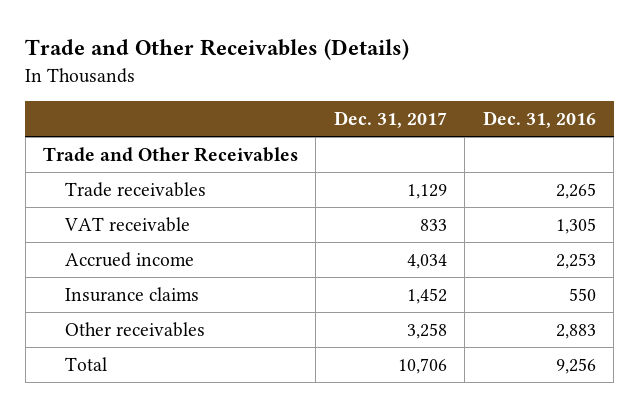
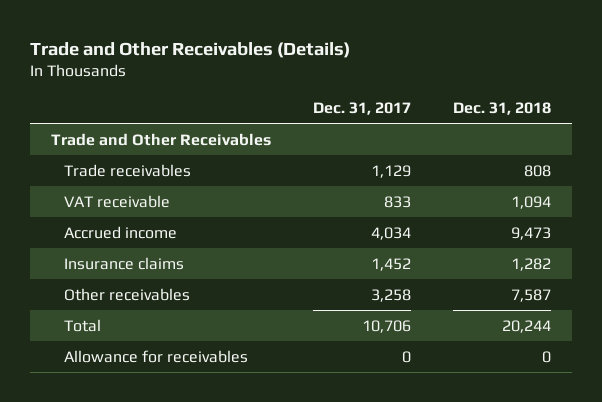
[482,111,596,129] Dec. 31, 2016 -> none
none -> [453,101,552,115] Dec. 31, 2018
none -> [64,349,249,363] Allowance for receivables

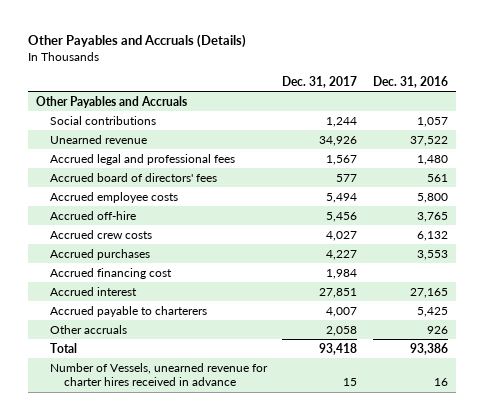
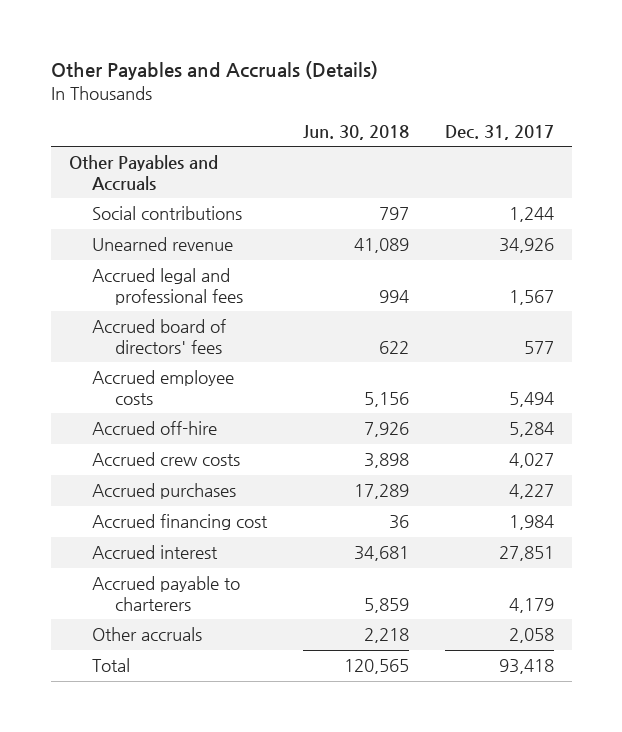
[372,75,448,88] Dec. 31, 2016 -> none
none -> [302,124,409,140] Jun. 30, 2018
[326,211,358,222] 5,456 -> [508,422,554,438] 5,284
[326,306,358,317] 4,007 -> [508,597,554,613] 4,179
[49,362,268,386] Number of Vessels, unearned revenue for charter hires received in advance -> none

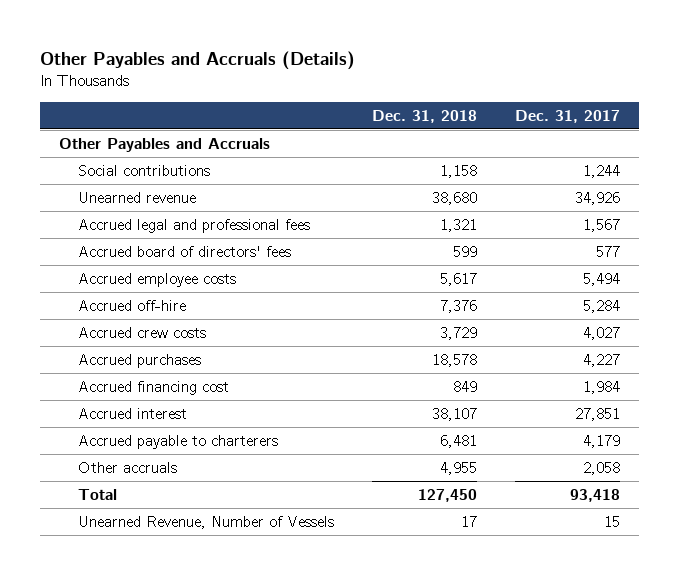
[302,124,409,140] Jun. 30, 2018 -> none
none -> [371,109,477,123] Dec. 31, 2018
none -> [77,515,334,529] Unearned Revenue, Number of Vessels

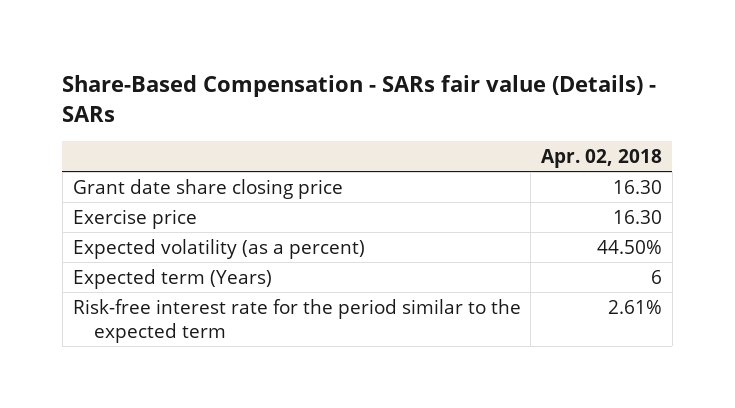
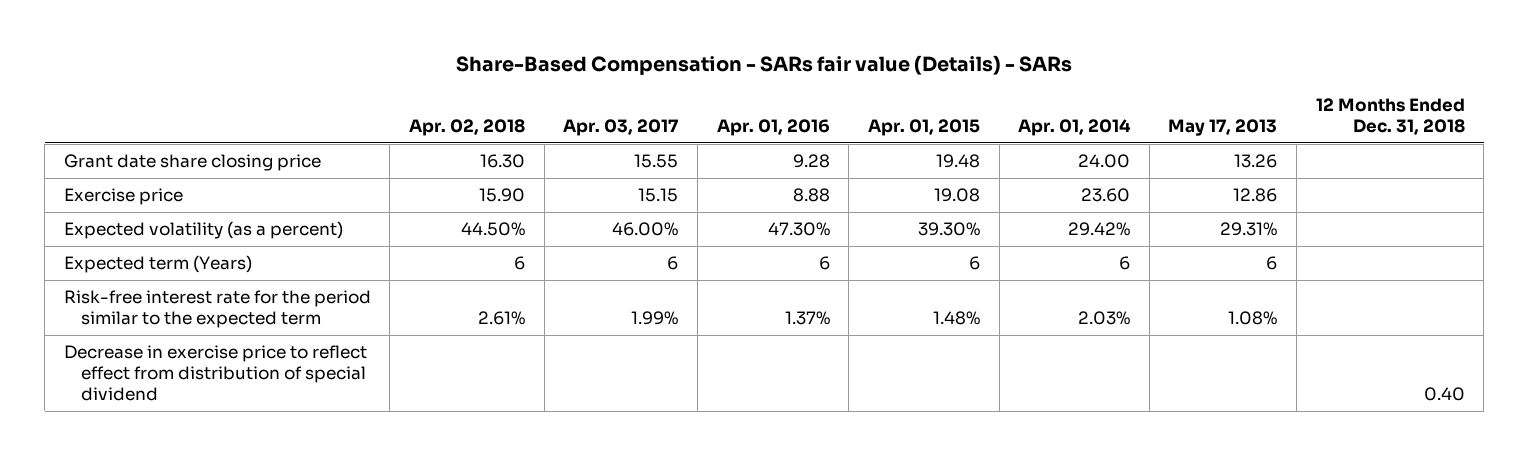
none -> [563,118,679,136] Apr. 03, 2017
none -> [716,118,830,136] Apr. 01, 2016
none -> [867,118,980,136] Apr. 01, 2015
none -> [1018,118,1132,136] Apr. 01, 2014
none -> [1168,118,1278,136] May 17, 2013
none -> [1315,98,1465,135] 12 Months Ended Dec. 31, 2018
[613,210,663,225] 16.30 -> [479,188,526,203] 15.90
none -> [63,345,367,401] Decrease in exercise price to reflect effect from distribution of special dividend

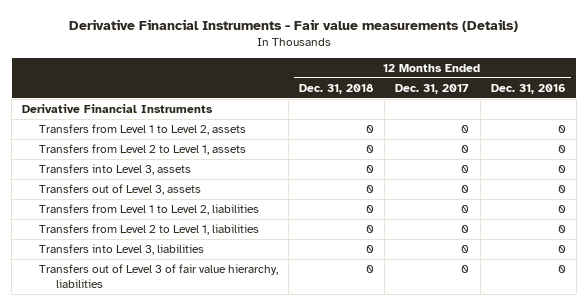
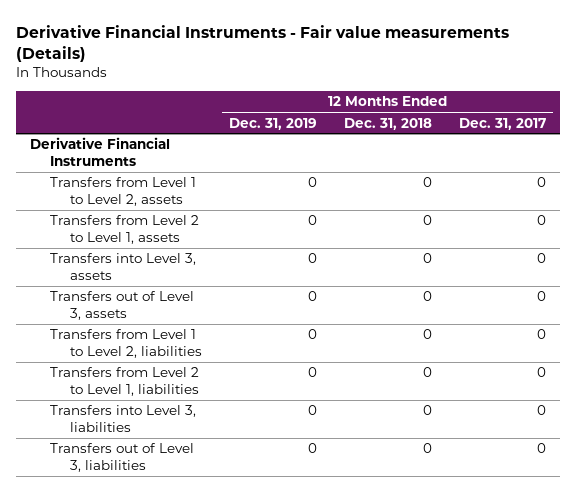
[490,83,566,94] Dec. 31, 2016 -> none
none -> [228,117,317,130] Dec. 31, 2019
[39,263,279,289] Transfers out of Level 3 of fair value hierarchy, liabilities -> [49,443,194,473] Transfers out of Level 3, liabilities

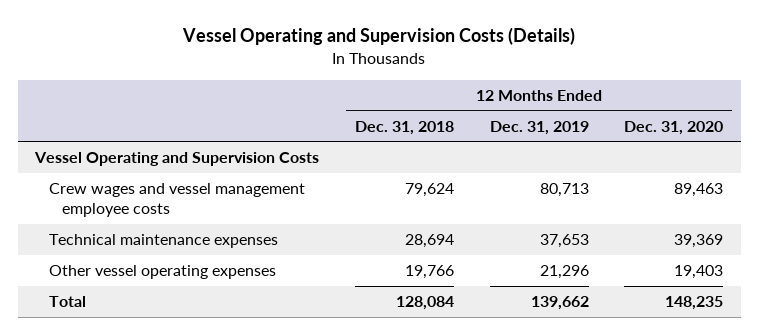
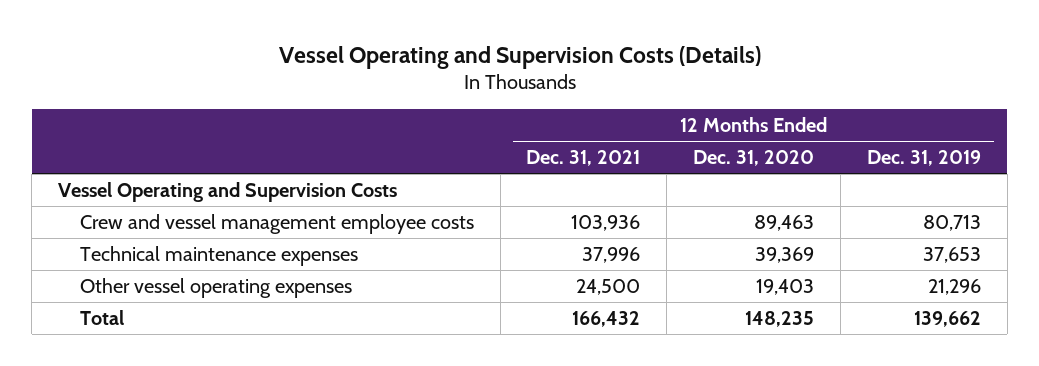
[355,120,455,135] Dec. 31, 2018 -> none
none -> [526,150,641,167] Dec. 31, 2021
[48,183,305,218] Crew wages and vessel management employee costs -> [79,213,474,234] Crew and vessel management employee costs

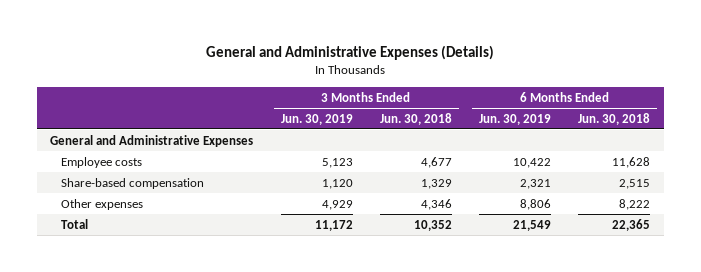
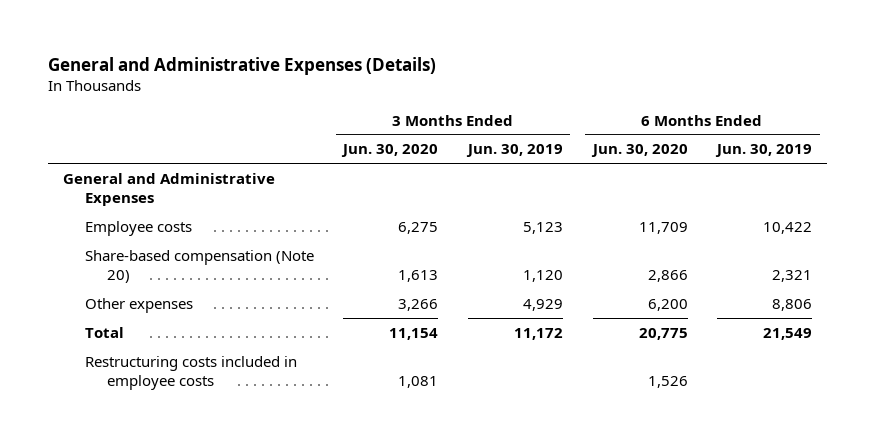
[379,112,452,125] Jun. 30, 2018 -> none
[578,112,651,125] Jun. 30, 2018 -> none
none -> [341,144,439,158] Jun. 30, 2020
none -> [590,144,688,158] Jun. 30, 2020
[61,177,205,189] Share-based compensation -> [84,249,314,283] Share-based compensation (Note 20)
none -> [84,355,297,390] Restructuring costs included in employee costs

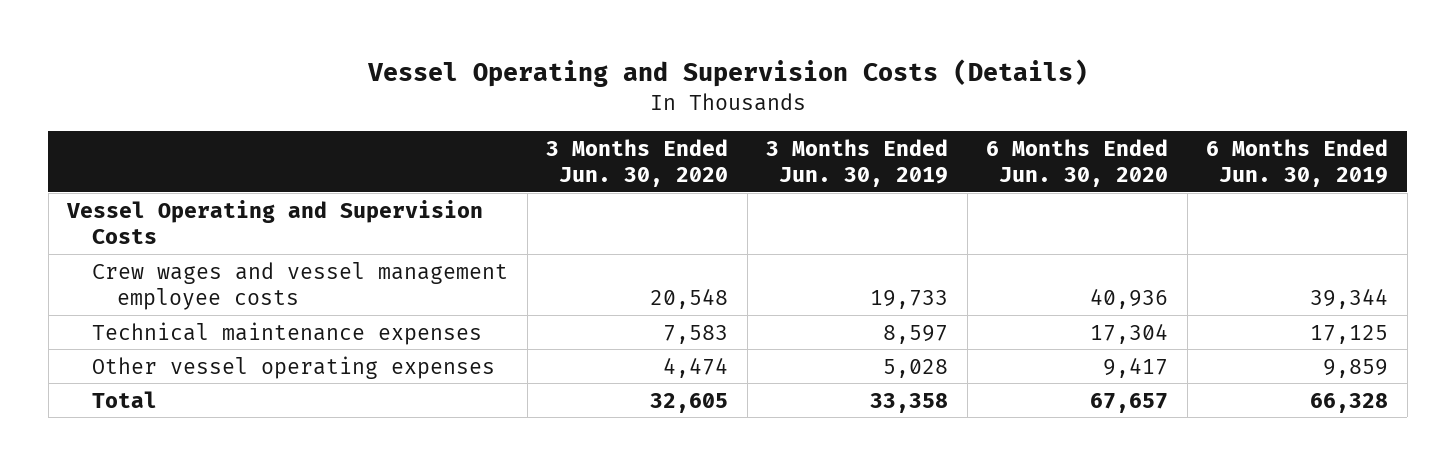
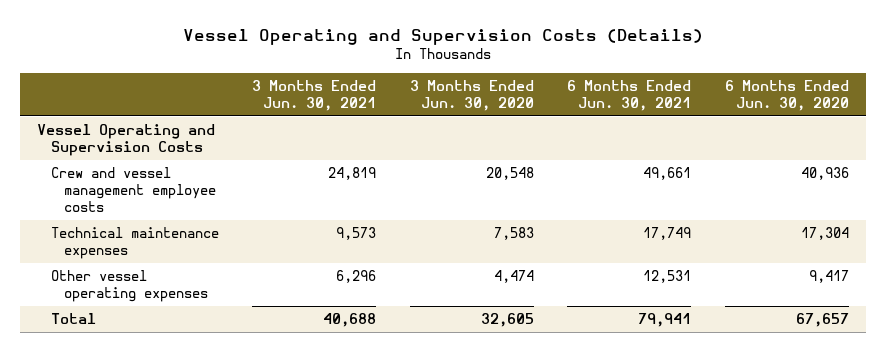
[766,138,949,188] 3 Months Ended Jun. 30, 2019 -> none
[1206,138,1389,188] 6 Months Ended Jun. 30, 2019 -> none
none -> [252,79,377,111] 3 Months Ended Jun. 30, 2021
none -> [567,79,692,111] 6 Months Ended Jun. 30, 2021
[92,261,509,311] Crew wages and vessel management employee costs -> [50,167,216,212] Crew and vessel management employee costs

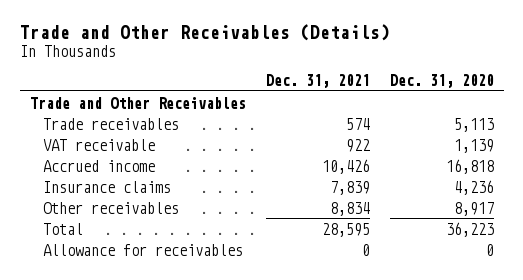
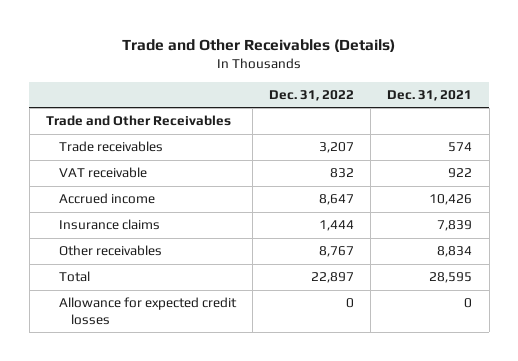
[389,73,494,88] Dec. 31, 2020 -> none
none -> [268,89,354,101] Dec. 31, 2022
[43,243,244,256] Allowance for receivables -> [58,297,237,325] Allowance for expected credit losses

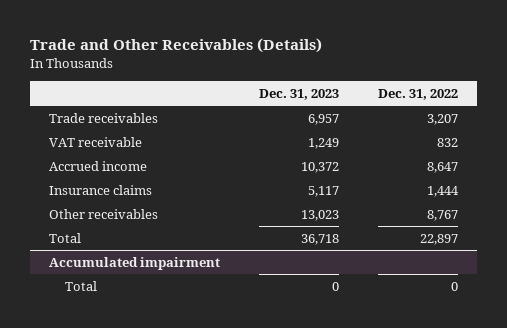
[387,89,473,101] Dec. 31, 2021 -> none
none -> [259,88,340,100] Dec. 31, 2023
[45,115,231,127] Trade and Other Receivables -> none
[58,297,237,325] Allowance for expected credit losses -> none
none -> [49,256,221,270] Accumulated impairment
none -> [64,280,97,291] Total

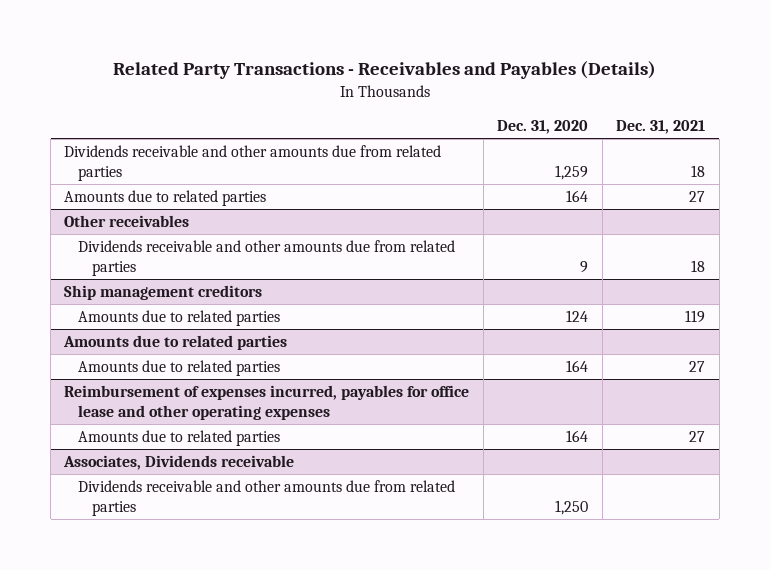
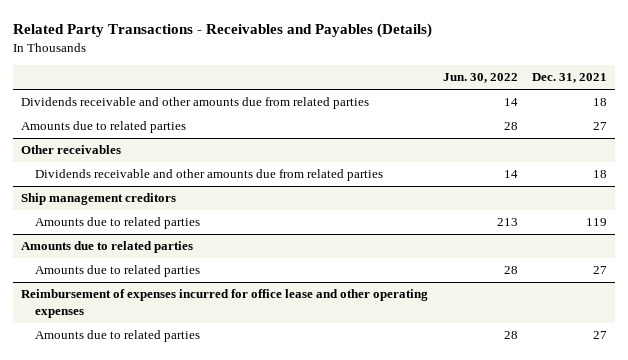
[497,119,589,134] Dec. 31, 2020 -> none
none -> [442,73,518,84] Jun. 30, 2022
[64,385,470,421] Reimbursement of expenses incurred, payables for office lease and other operating expenses -> [20,289,428,319] Reimbursement of expenses incurred for office lease and other operating expenses
[63,455,295,471] Associates, Dividends receivable -> none
[78,480,456,517] Dividends receivable and other amounts due from related parties -> none

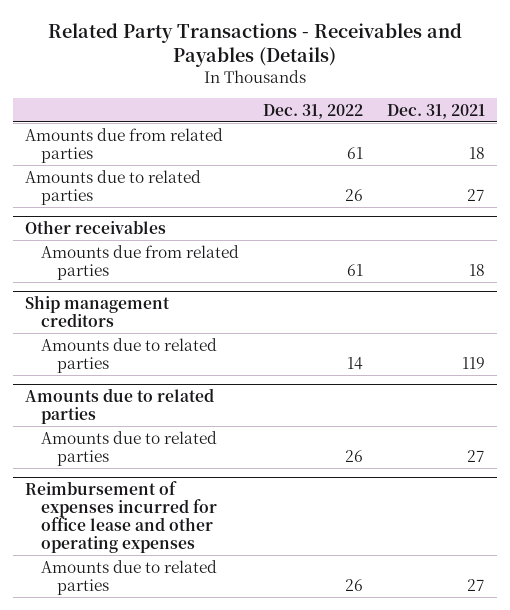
[442,73,518,84] Jun. 30, 2022 -> none
none -> [262,103,363,119] Dec. 31, 2022
[20,97,369,110] Dividends receivable and other amounts due from related parties -> [25,127,224,163] Amounts due from related parties
[34,169,383,182] Dividends receivable and other amounts due from related parties -> [40,244,239,280] Amounts due from related parties

